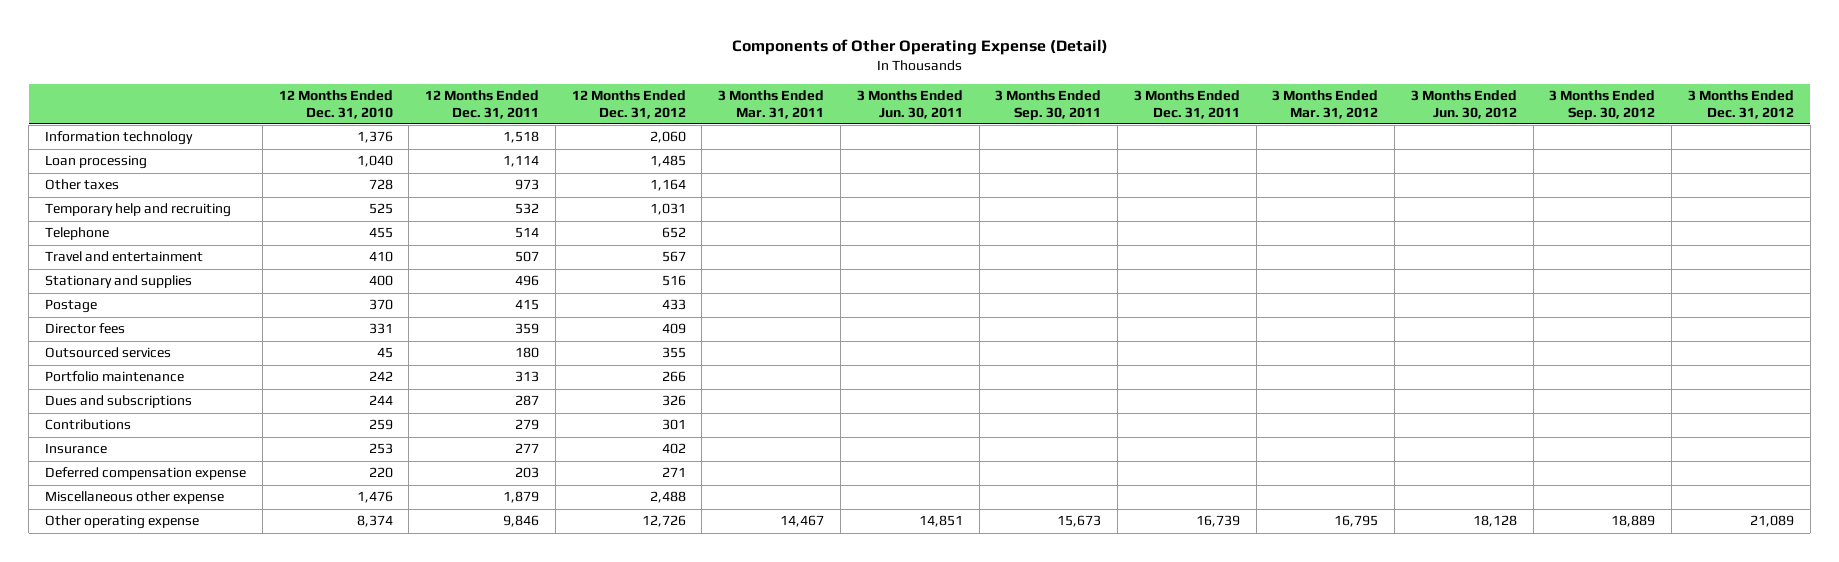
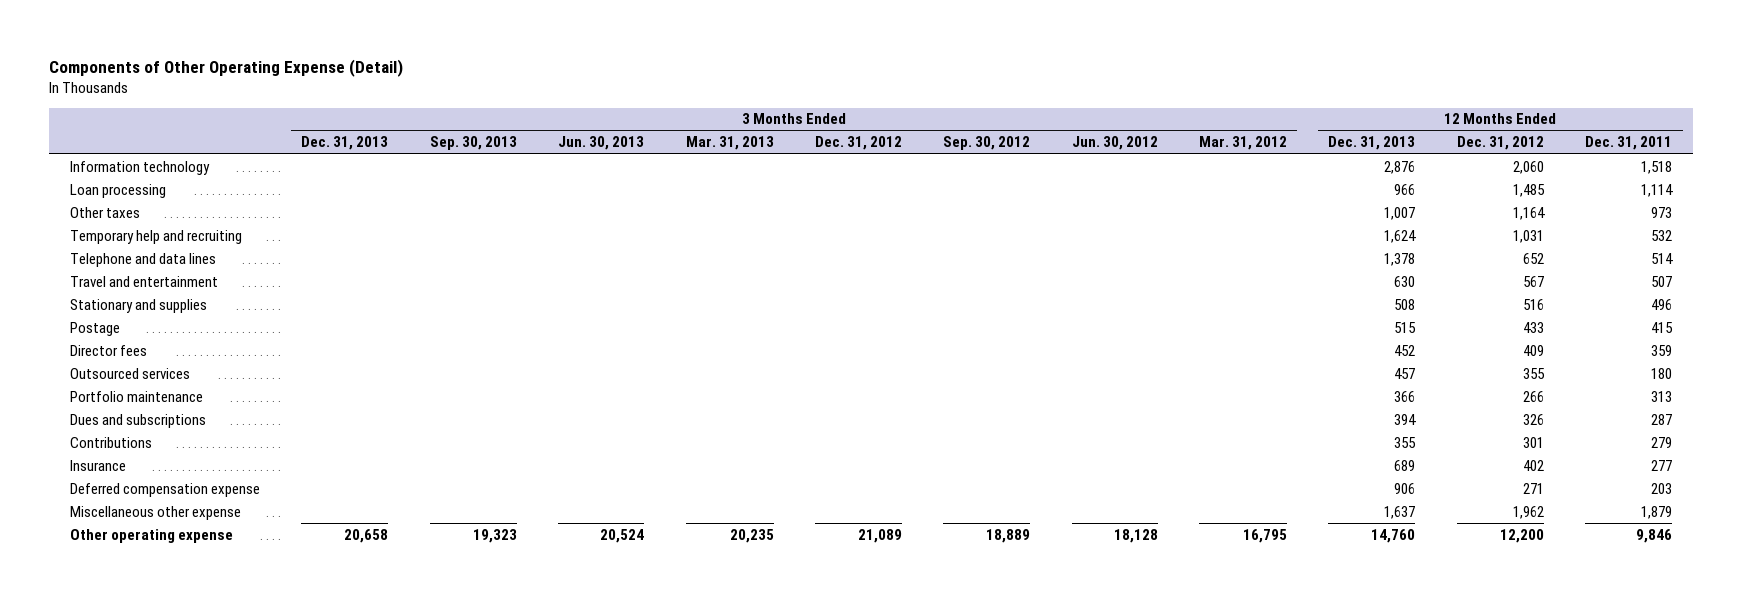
[278,90,393,119] 12 Months Ended Dec. 31, 2010 -> none
[718,90,825,119] 3 Months Ended Mar. 31, 2011 -> none
[856,90,963,119] 3 Months Ended Jun. 30, 2011 -> none
[995,90,1102,120] 3 Months Ended Sep. 30, 2011 -> none
[1133,90,1240,119] 3 Months Ended Dec. 31, 2011 -> none
none -> [301,136,389,151] Dec. 31, 2013
none -> [429,136,517,151] Sep. 30, 2013
none -> [558,136,645,151] Jun. 30, 2013
none -> [685,136,774,151] Mar. 31, 2013
none -> [1328,136,1416,151] Dec. 31, 2013
[45,227,110,241] Telephone -> [70,252,217,267] Telephone and data lines
[649,491,686,504] 2,488 -> [1512,505,1544,519] 1,962
[641,515,686,528] 12,726 -> [1499,528,1544,543] 12,200

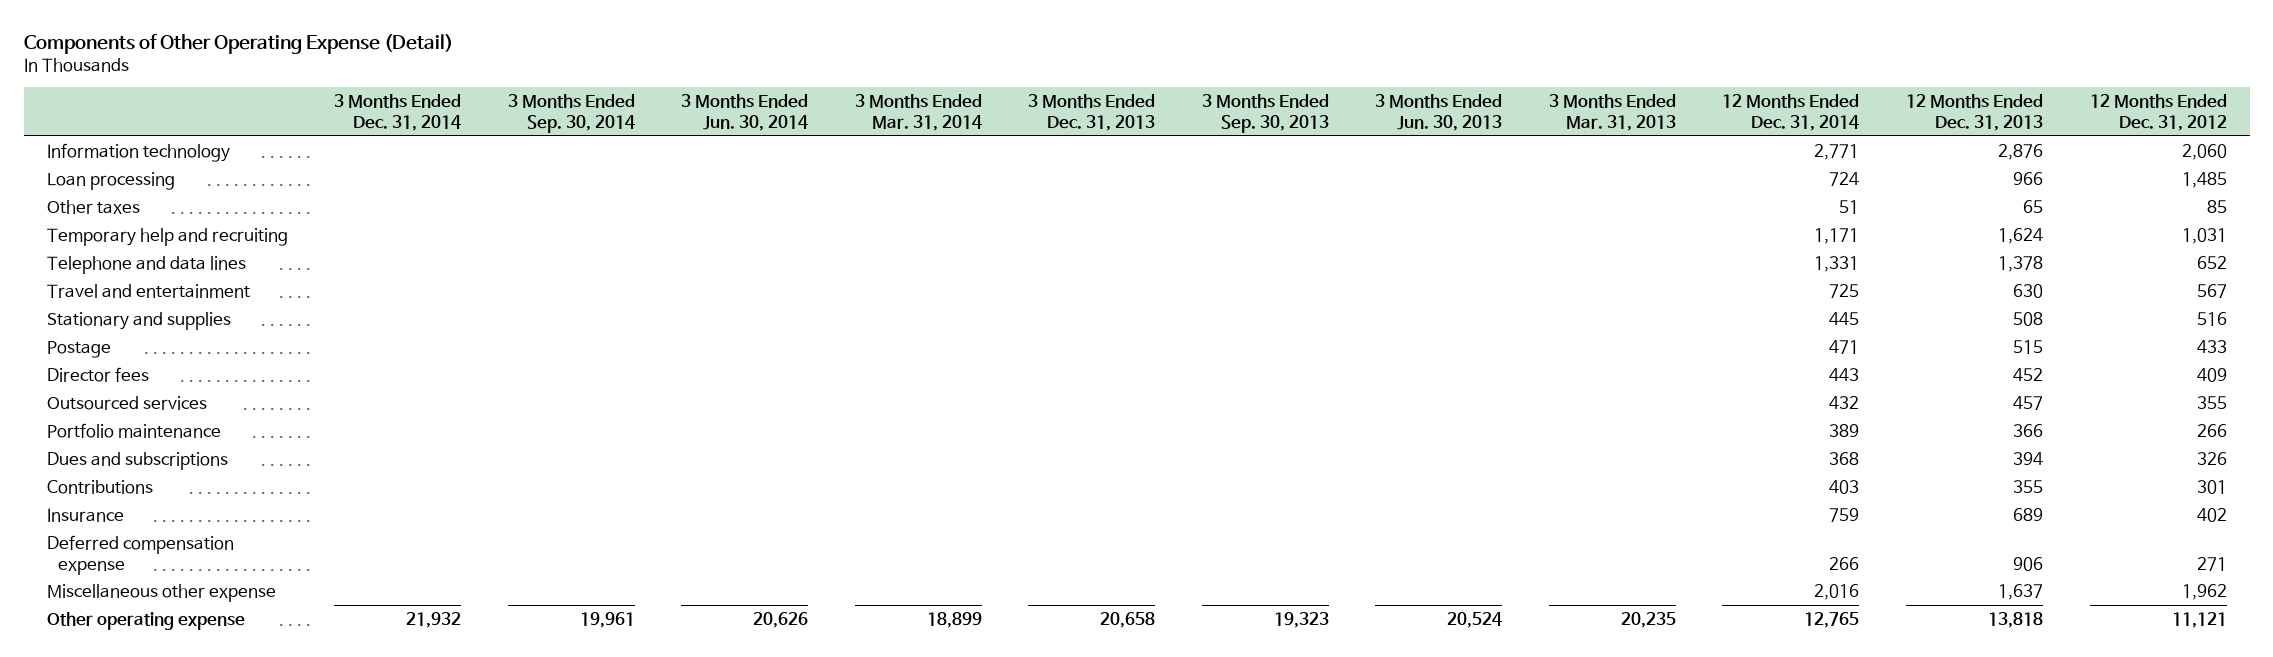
[814,136,902,151] Dec. 31, 2012 -> none
[943,136,1031,151] Sep. 30, 2012 -> none
[1071,136,1158,151] Jun. 30, 2012 -> none
[1199,136,1288,151] Mar. 31, 2012 -> none
[1585,136,1673,151] Dec. 31, 2011 -> none
none -> [334,93,462,131] 3 Months Ended Dec. 31, 2014
none -> [507,93,635,133] 3 Months Ended Sep. 30, 2014
none -> [681,93,809,131] 3 Months Ended Jun. 30, 2014
none -> [854,93,982,131] 3 Months Ended Mar. 31, 2014
none -> [1722,93,1860,131] 12 Months Ended Dec. 31, 2014
[1384,206,1416,220] 1,007 -> [2023,199,2044,213] 65
[1512,206,1545,220] 1,164 -> [2206,199,2227,213] 85
[1371,528,1416,543] 14,760 -> [1988,611,2044,628] 13,818
[1499,528,1544,543] 12,200 -> [2171,611,2227,628] 11,121

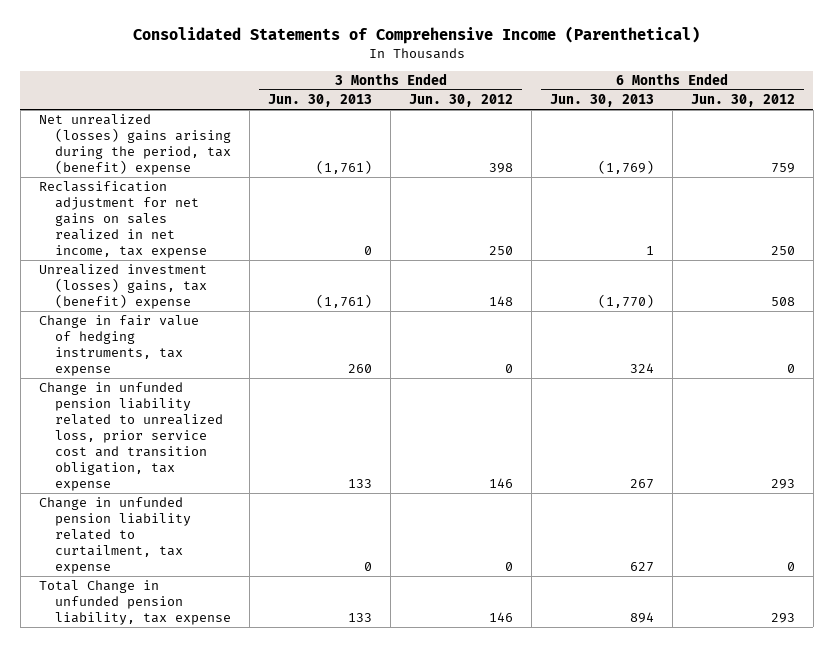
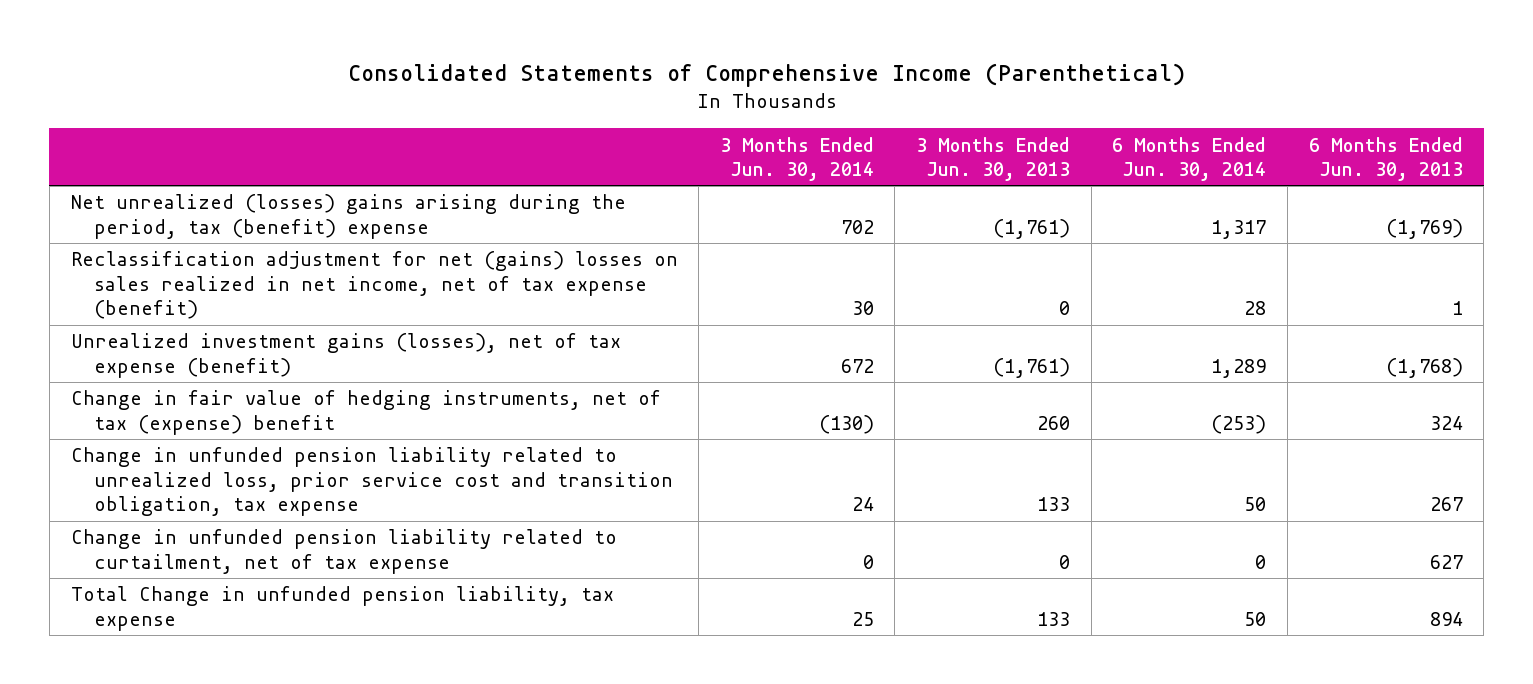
[409,94,514,108] Jun. 30, 2012 -> none
[690,94,795,108] Jun. 30, 2012 -> none
none -> [719,136,874,182] 3 Months Ended Jun. 30, 2014
none -> [1112,136,1267,182] 6 Months Ended Jun. 30, 2014
[38,181,208,258] Reclassification adjustment for net gains on sales realized in net income, tax expense -> [70,251,678,320] Reclassification adjustment for net (gains) losses on sales realized in net income, net of tax expense (benefit)
[38,264,208,310] Unrealized investment (losses) gains, tax (benefit) expense -> [70,333,621,378] Unrealized investment gains (losses), net of tax expense (benefit)
[597,294,654,309] (1,770) -> [1385,357,1463,378] (1,768)
[38,315,199,376] Change in fair value of hedging instruments, tax expense -> [70,390,661,435] Change in fair value of hedging instruments, net of tax (expense) benefit
[38,497,192,574] Change in unfunded pension liability related to curtailment, tax expense -> [70,529,617,574] Change in unfunded pension liability related to curtailment, net of tax expense

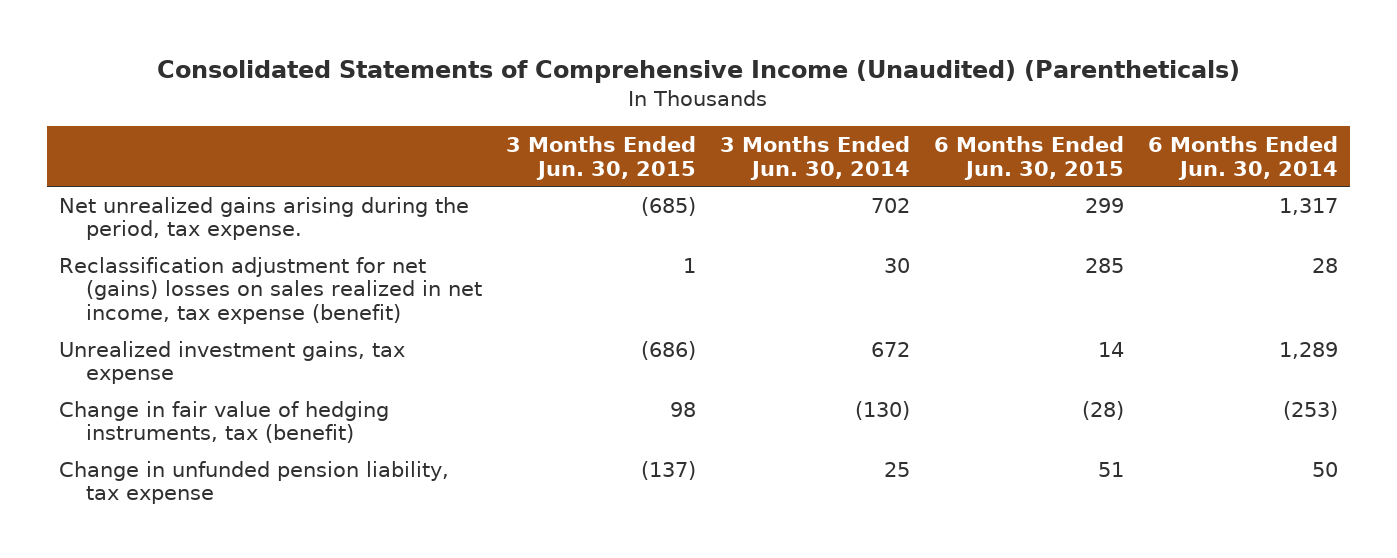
[347,62,1185,87] Consolidated Statements of Comprehensive Income (Parenthetical) -> [157,60,1241,84] Consolidated Statements of Comprehensive Income (Unaudited) (Parentheticals)
[916,136,1071,182] 3 Months Ended Jun. 30, 2013 -> none
[1308,136,1463,182] 6 Months Ended Jun. 30, 2013 -> none
none -> [506,135,697,180] 3 Months Ended Jun. 30, 2015
none -> [934,135,1125,180] 6 Months Ended Jun. 30, 2015
[70,529,617,574] Change in unfunded pension liability related to curtailment, net of tax expense -> none
[70,586,614,631] Total Change in unfunded pension liability, tax expense -> none
[70,194,626,239] Net unrealized (losses) gains arising during the period, tax (benefit) expense -> [58,196,469,241] Net unrealized gains arising during the period, tax expense.
[70,251,678,320] Reclassification adjustment for net (gains) losses on sales realized in net income, net of tax expense (benefit) -> [58,256,482,325] Reclassification adjustment for net (gains) losses on sales realized in net income, tax expense (benefit)
[70,333,621,378] Unrealized investment gains (losses), net of tax expense (benefit) -> [58,340,405,385] Unrealized investment gains, tax expense
[70,390,661,435] Change in fair value of hedging instruments, net of tax (expense) benefit -> [58,400,389,444] Change in fair value of hedging instruments, tax (benefit)
[70,447,673,517] Change in unfunded pension liability related to unrealized loss, prior service cost and transition obligation, tax expense -> [58,460,449,505] Change in unfunded pension liability, tax expense
[851,497,874,512] 24 -> [884,461,911,477] 25

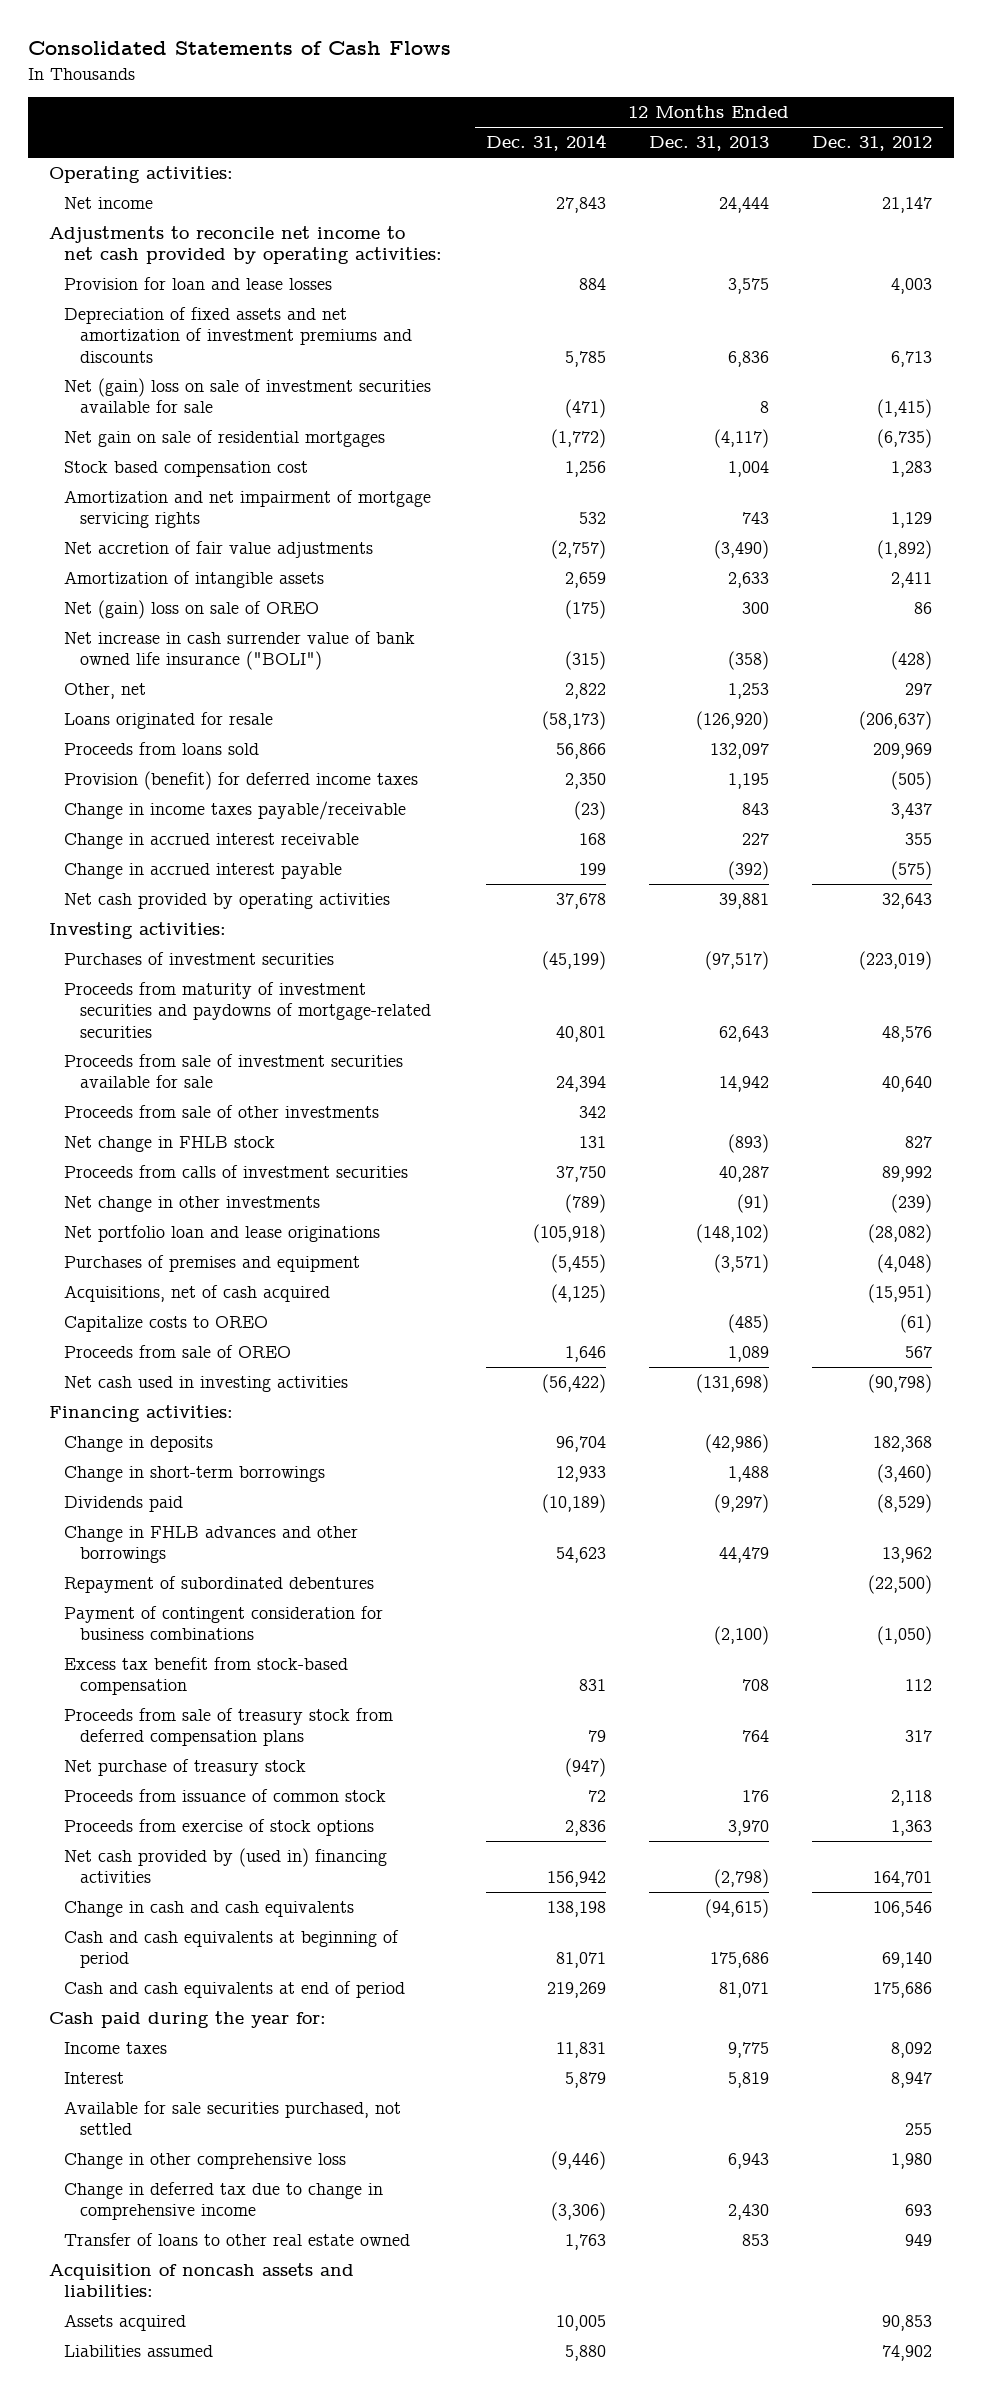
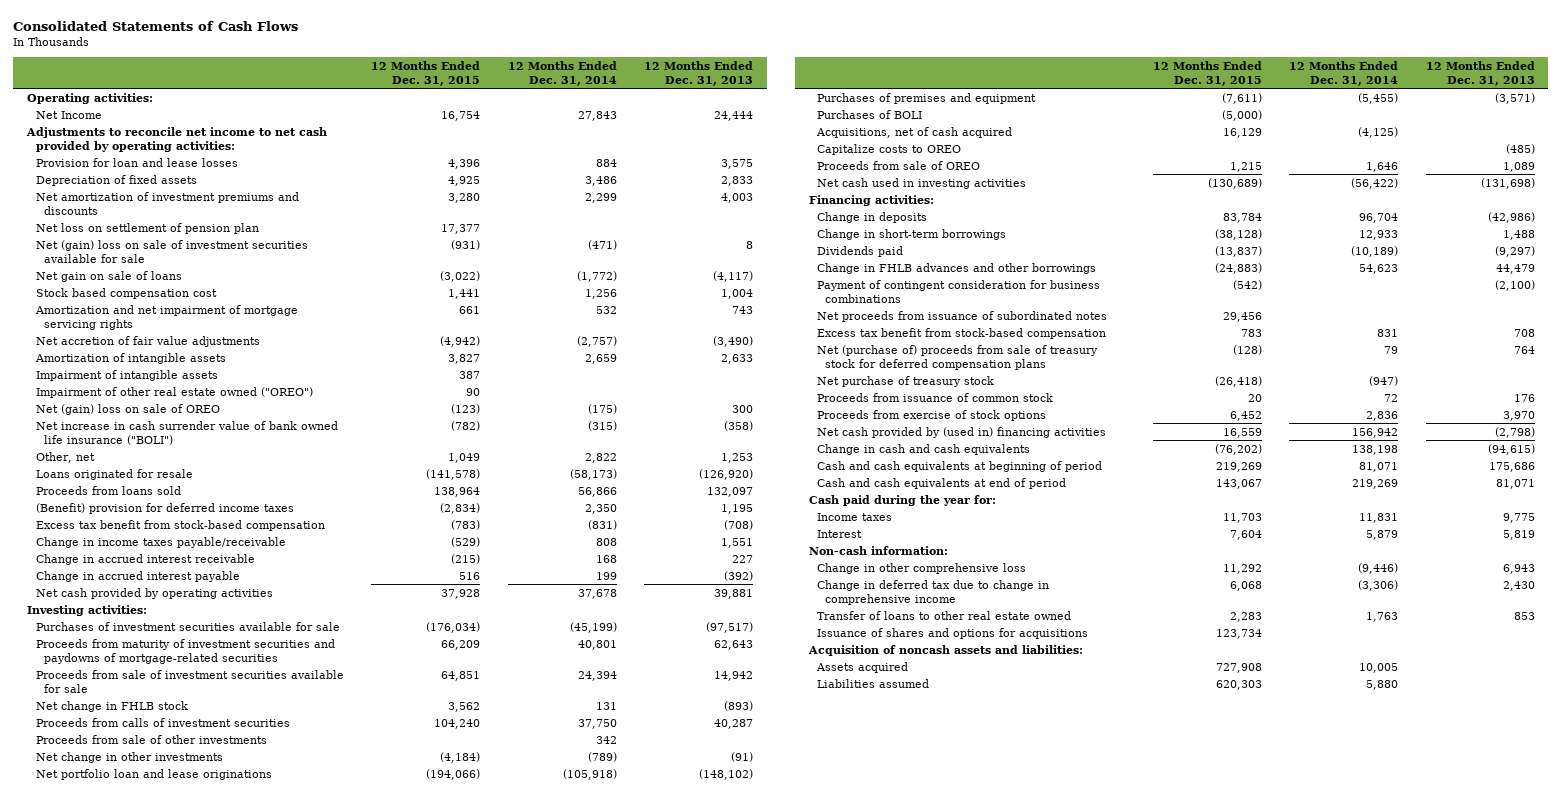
[812,136,933,152] Dec. 31, 2012 -> none
none -> [371,60,481,86] 12 Months Ended Dec. 31, 2015
[64,197,154,210] Net income -> [35,110,102,119] Net Income
none -> [35,174,197,186] Depreciation of fixed assets
[64,307,412,363] Depreciation of fixed assets and net amortization of investment premiums and discounts -> [35,191,299,215] Net amortization of investment premiums and discounts
[564,350,606,367] 5,785 -> [584,192,617,203] 2,299
[727,350,769,367] 6,836 -> [721,192,754,203] 4,003
none -> [35,222,259,234] Net loss on settlement of pension plan
[64,430,386,448] Net gain on sale of residential mortgages -> [35,270,182,282] Net gain on sale of loans
none -> [35,369,218,381] Impairment of intangible assets
none -> [35,386,313,398] Impairment of other real estate owned ("OREO")
[64,771,419,791] Provision (benefit) for deferred income taxes -> [35,502,294,514] (Benefit) provision for deferred income taxes
none -> [35,519,325,531] Excess tax benefit from stock-based compensation
[573,801,606,821] (23) -> [595,537,617,546] 808
[741,803,769,816] 843 -> [721,537,754,548] 1,551
[64,952,335,966] Purchases of investment securities -> [35,621,340,631] Purchases of investment securities available for sale
[64,1105,380,1119] Proceeds from sale of other investments -> [35,734,267,744] Proceeds from sale of other investments
none -> [817,109,923,119] Purchases of BOLI
[64,1576,375,1594] Repayment of subordinated debentures -> none
none -> [817,310,1108,322] Net proceeds from issuance of subordinated notes
[64,1708,394,1747] Proceeds from sale of treasury stock from deferred compensation plans -> [817,344,1099,370] Net (purchase of) proceeds from sale of treasury stock for deferred compensation plans
[64,2101,402,2136] Available for sale securities purchased, not settled -> none
none -> [808,545,948,555] Non-cash information:
none -> [817,627,1089,639] Issuance of shares and options for acquisitions

